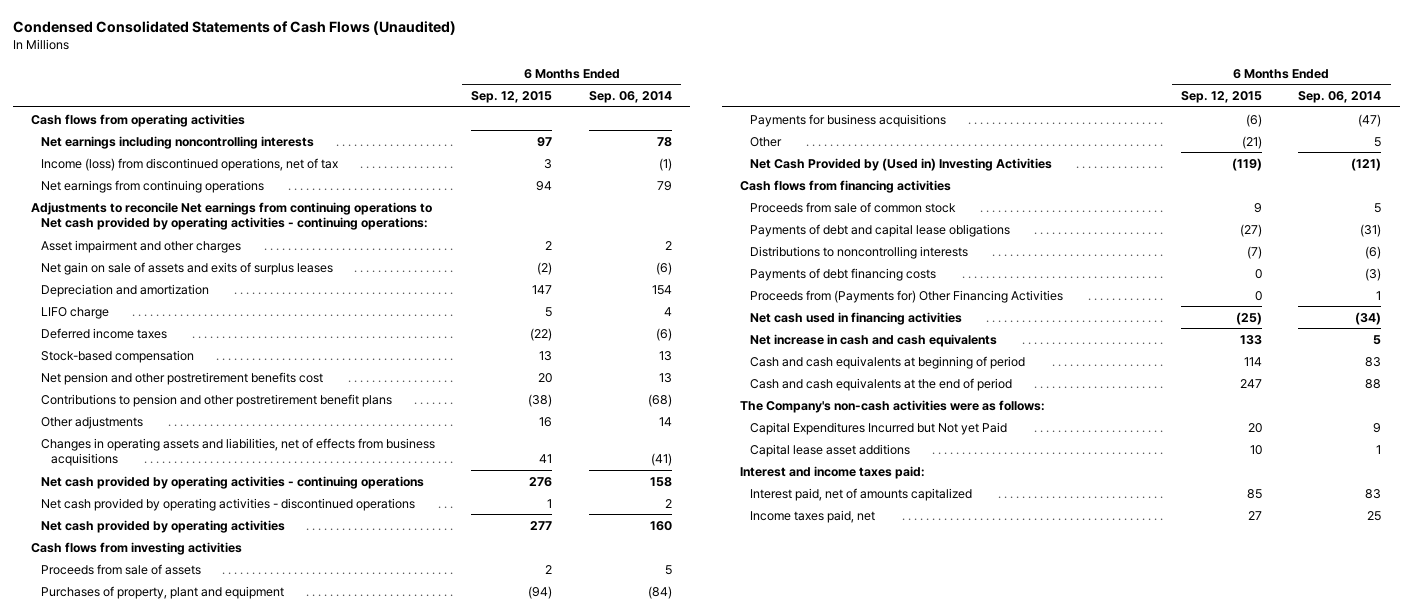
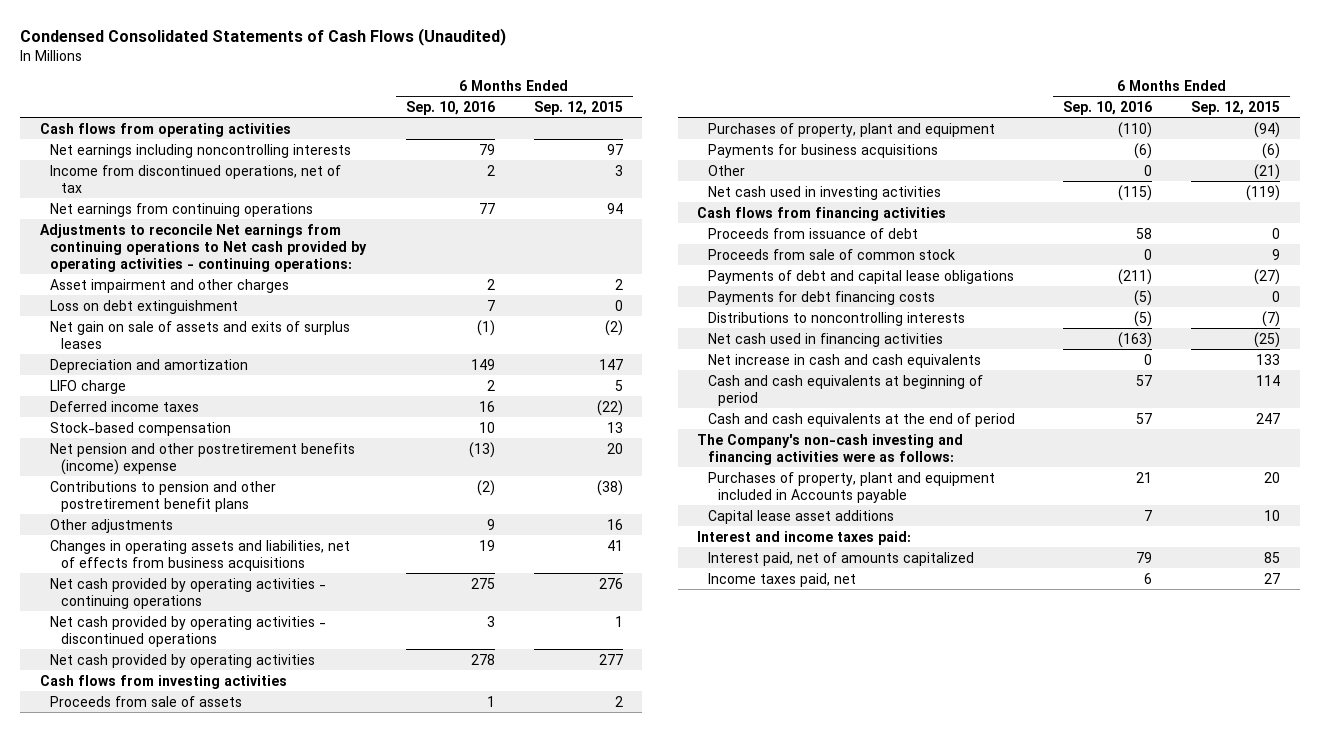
[589,91,673,104] Sep. 06, 2014 -> none
none -> [405,100,495,115] Sep. 10, 2016
[40,157,338,171] Income (loss) from discontinued operations, net of tax -> [50,164,342,193] Income from discontinued operations, net of tax
none -> [50,299,239,314] Loss on debt extinguishment
[40,371,323,385] Net pension and other postretirement benefits cost -> [50,442,356,475] Net pension and other postretirement benefits (income) expense
[750,157,1053,171] Net Cash Provided by (Used in) Investing Activities -> [707,185,941,200] Net cash used in investing activities
none -> [707,227,918,239] Proceeds from issuance of debt
none -> [707,290,935,305] Payments for debt financing costs
[750,267,937,281] Payments of debt financing costs -> none
[750,289,1064,303] Proceeds from (Payments for) Other Financing Activities -> none
[740,399,1046,413] The Company's non-cash activities were as follows: -> [697,433,964,465] The Company's non-cash investing and financing activities were as follows:
[750,421,1008,435] Capital Expenditures Incurred but Not yet Paid -> [707,471,995,503] Purchases of property, plant and equipment included in Accounts payable

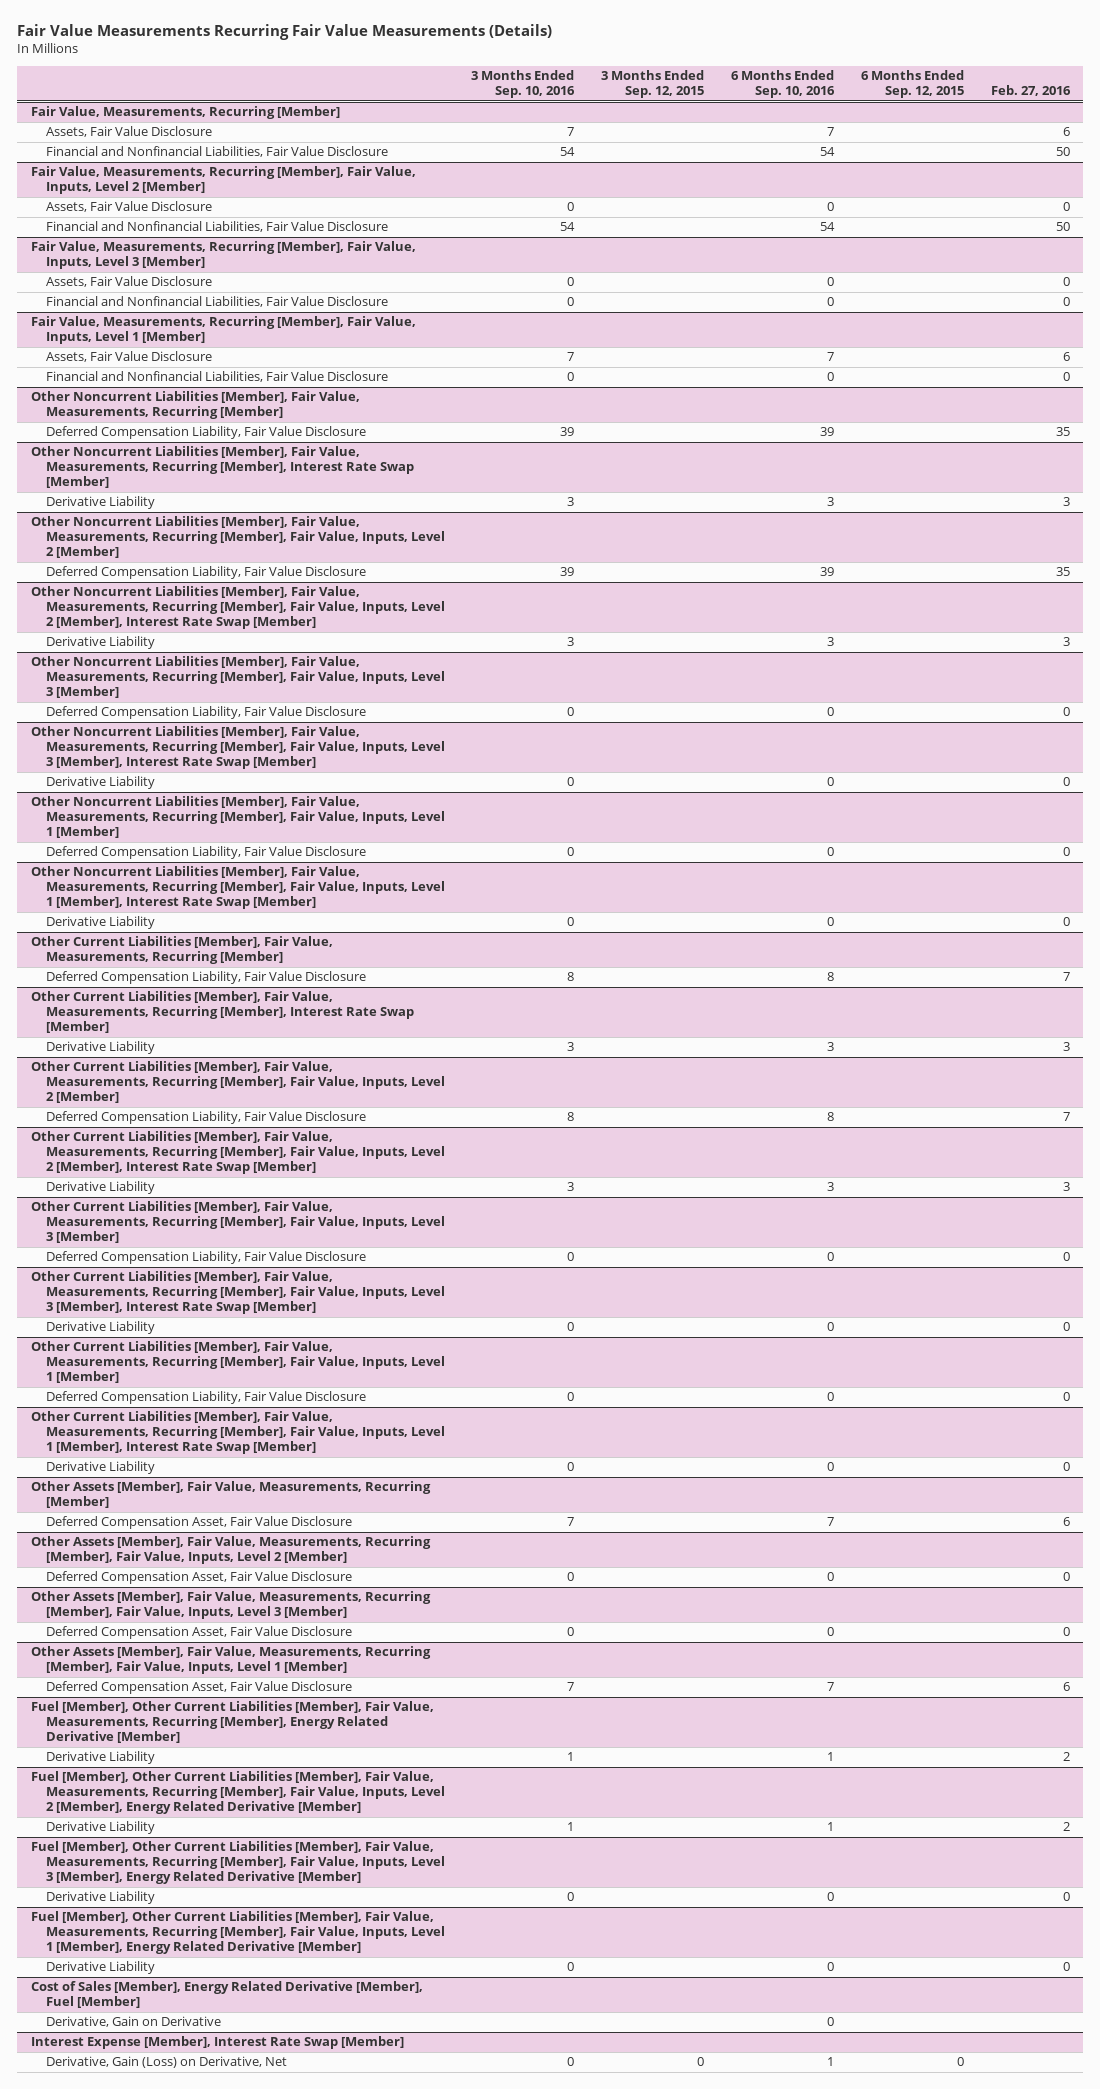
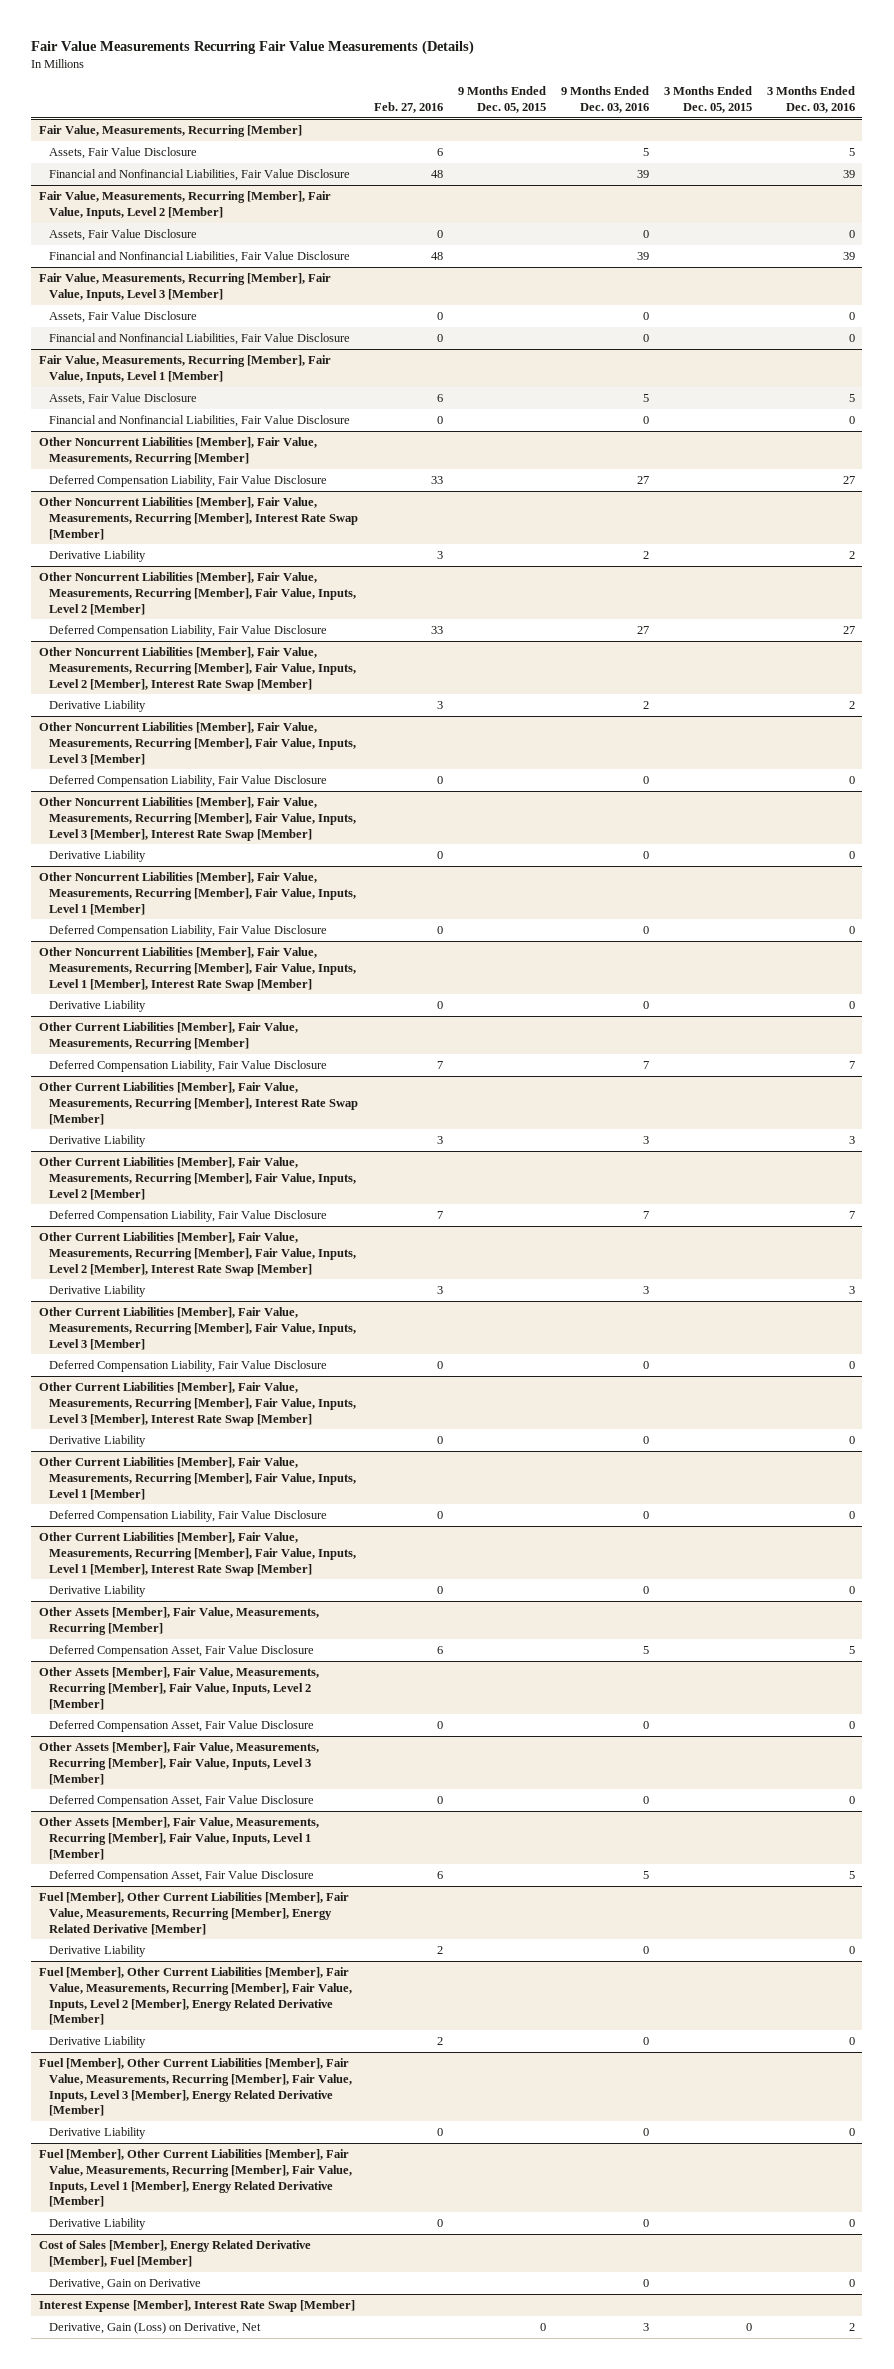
[471,70,576,98] 3 Months Ended Sep. 10, 2016 -> none
[601,70,705,98] 3 Months Ended Sep. 12, 2015 -> none
[731,70,836,98] 6 Months Ended Sep. 10, 2016 -> none
[860,70,964,98] 6 Months Ended Sep. 12, 2015 -> none
none -> [457,86,546,113] 9 Months Ended Dec. 05, 2015
none -> [560,86,649,113] 9 Months Ended Dec. 03, 2016
none -> [663,86,752,113] 3 Months Ended Dec. 05, 2015
none -> [766,86,855,113] 3 Months Ended Dec. 03, 2016
[1055,147,1070,157] 50 -> [430,169,443,178] 48
[1055,222,1070,232] 50 -> [430,251,443,260] 48
[1055,427,1070,437] 35 -> [430,475,443,484] 33
[1055,567,1070,577] 35 -> [430,625,443,634] 33

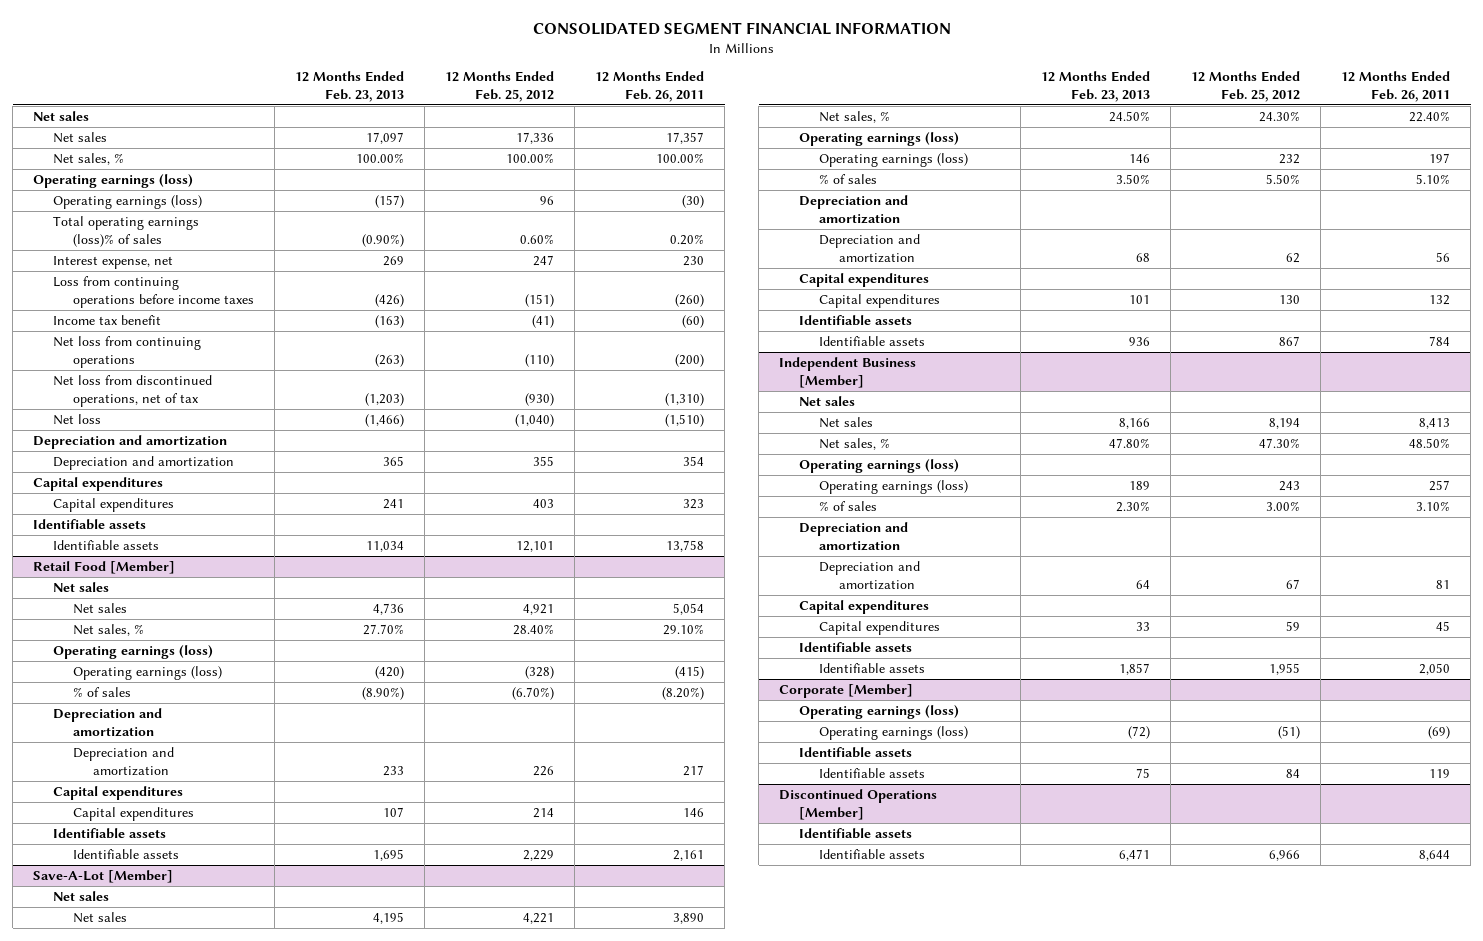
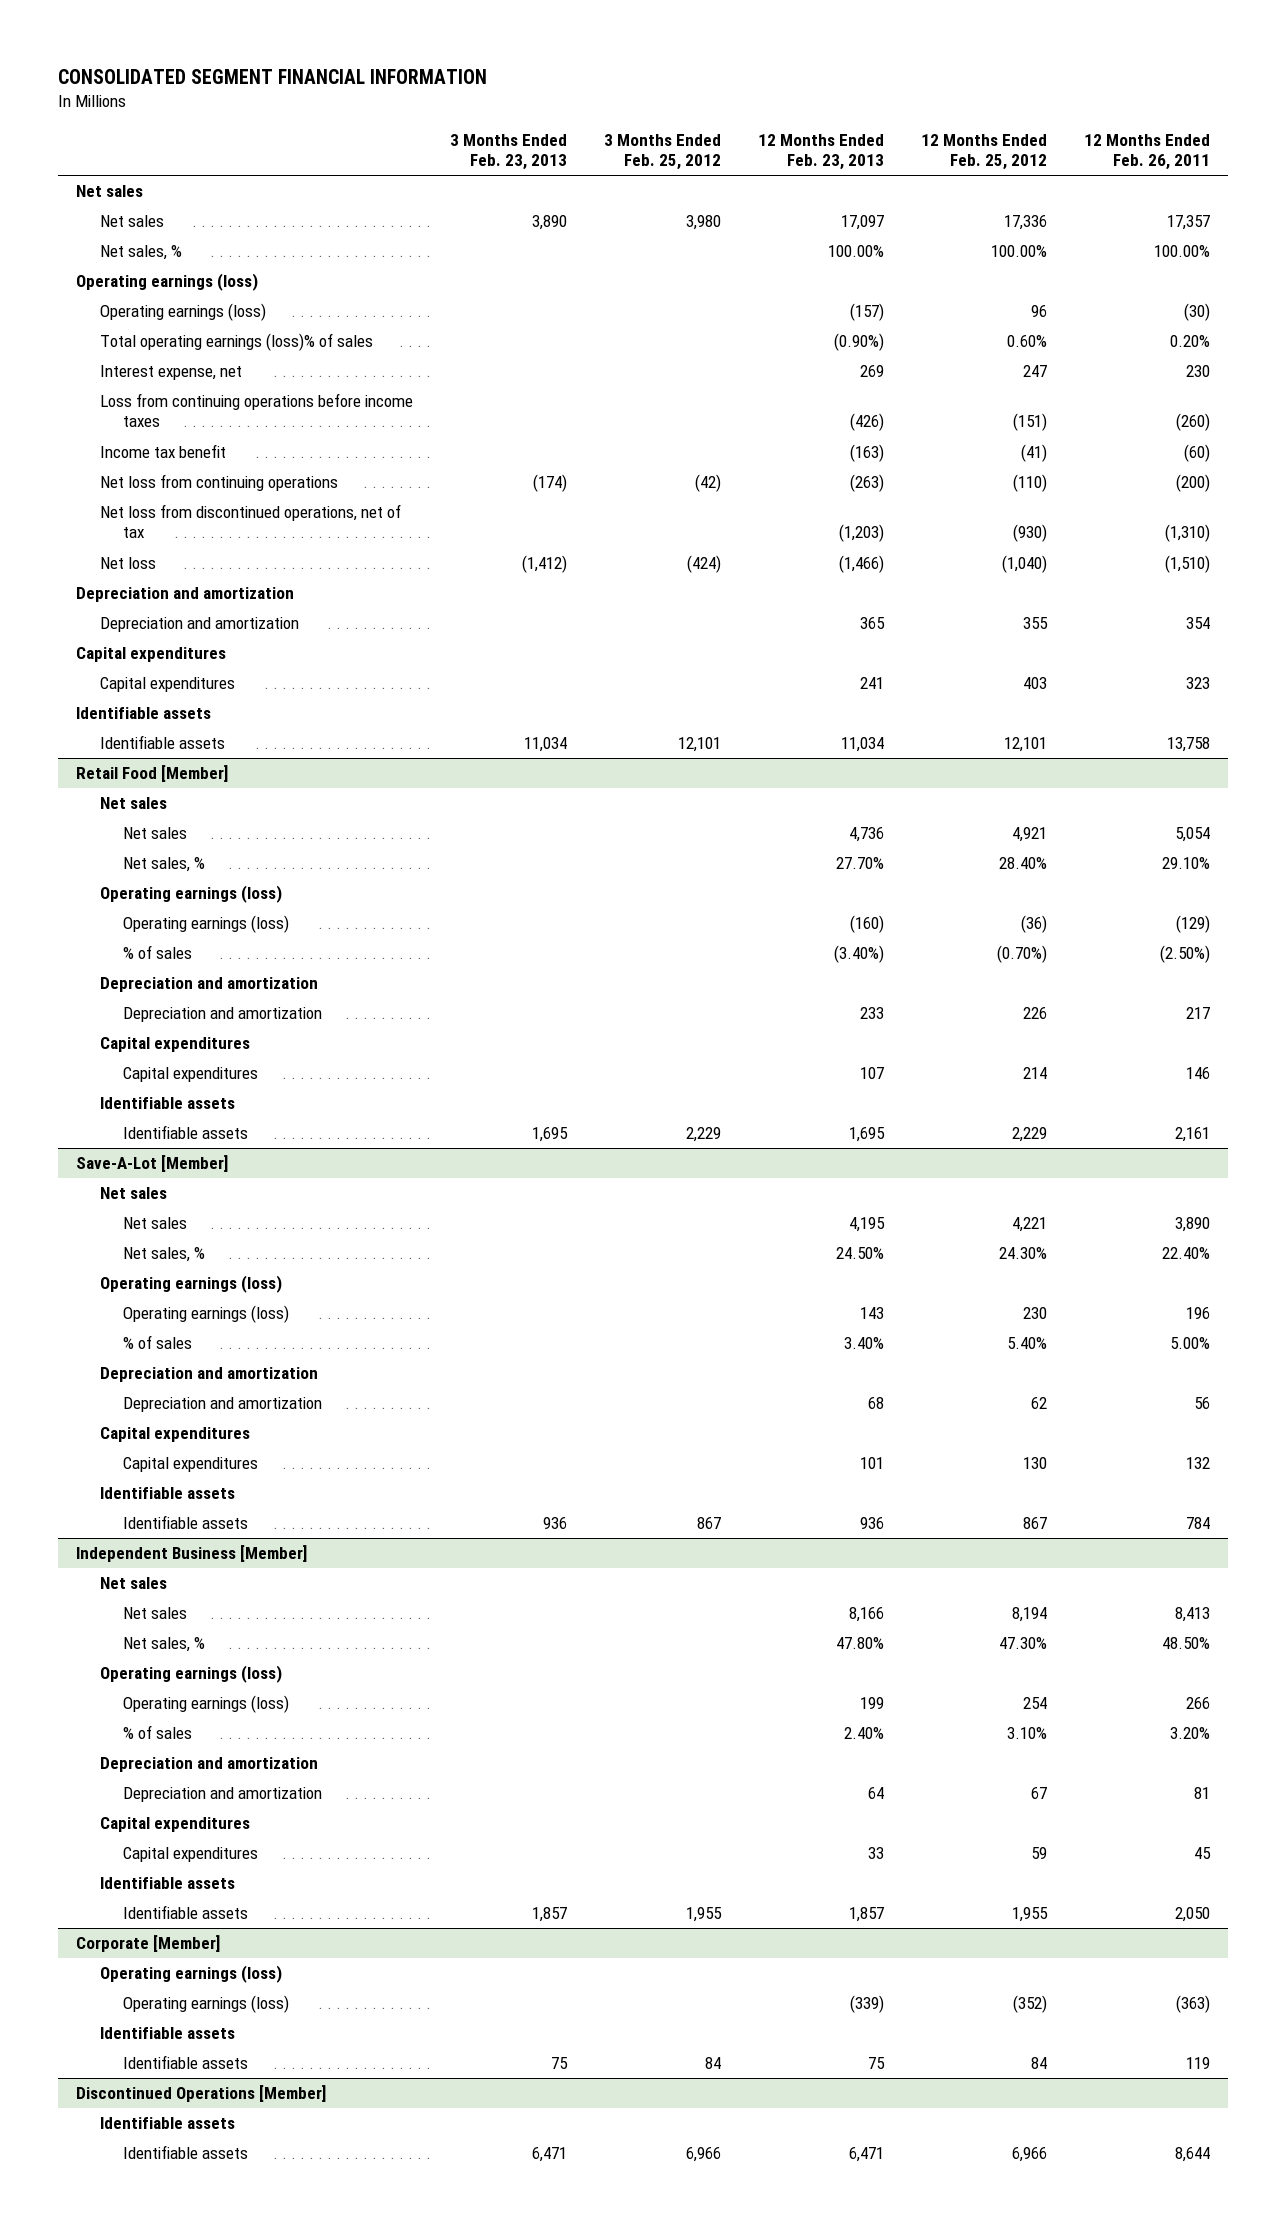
none -> [449,133,567,171] 3 Months Ended Feb. 23, 2013
none -> [603,133,721,171] 3 Months Ended Feb. 25, 2012
[375,665,405,679] (420) -> [849,915,884,934] (160)
[525,665,555,679] (328) -> [1020,915,1047,934] (36)
[675,665,705,679] (415) -> [1175,915,1210,934] (129)
[362,686,405,700] (8.90%) -> [833,945,884,964] (3.40%)
[512,686,555,700] (6.70%) -> [996,945,1047,964] (0.70%)
[662,686,705,700] (8.20%) -> [1159,945,1210,964] (2.50%)
[1129,153,1151,163] 146 -> [859,1307,884,1320] 143
[1279,153,1301,164] 232 -> [1022,1307,1047,1320] 230
[1429,152,1451,163] 197 -> [1185,1307,1210,1320] 196
[1116,173,1151,184] 3.50% -> [843,1337,884,1350] 3.40%
[1266,173,1301,184] 5.50% -> [1006,1337,1047,1350] 5.40%
[1416,173,1451,184] 5.10% -> [1169,1337,1210,1350] 5.00%
[1129,480,1151,490] 189 -> [859,1697,884,1710] 199
[1279,480,1301,491] 243 -> [1022,1697,1047,1710] 254
[1429,479,1451,491] 257 -> [1185,1697,1210,1710] 266
[1116,500,1151,512] 2.30% -> [843,1727,884,1740] 2.40%
[1266,500,1301,511] 3.00% -> [1006,1727,1047,1740] 3.10%
[1416,500,1451,511] 3.10% -> [1169,1727,1210,1740] 3.20%
[1128,725,1151,739] (72) -> [849,1995,884,2014] (339)
[1278,725,1301,739] (51) -> [1012,1995,1047,2014] (352)
[1428,725,1451,739] (69) -> [1175,1995,1210,2014] (363)

